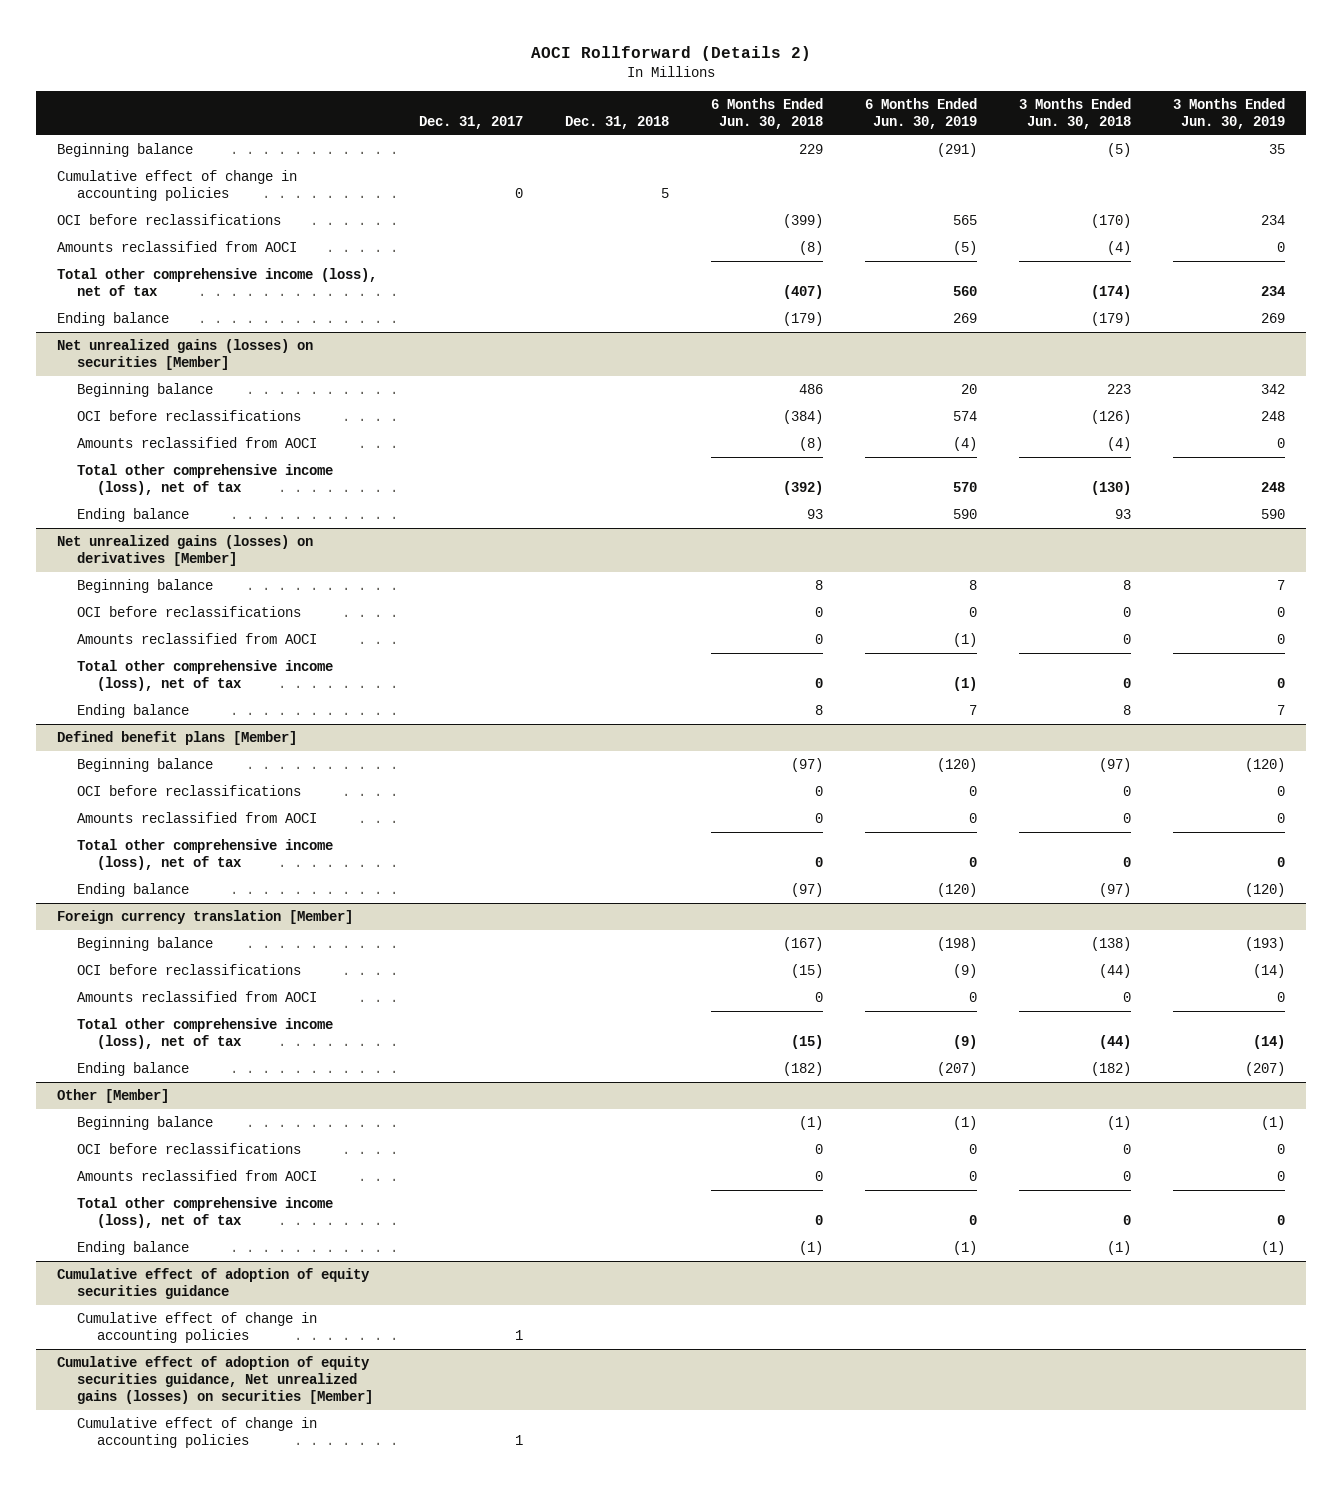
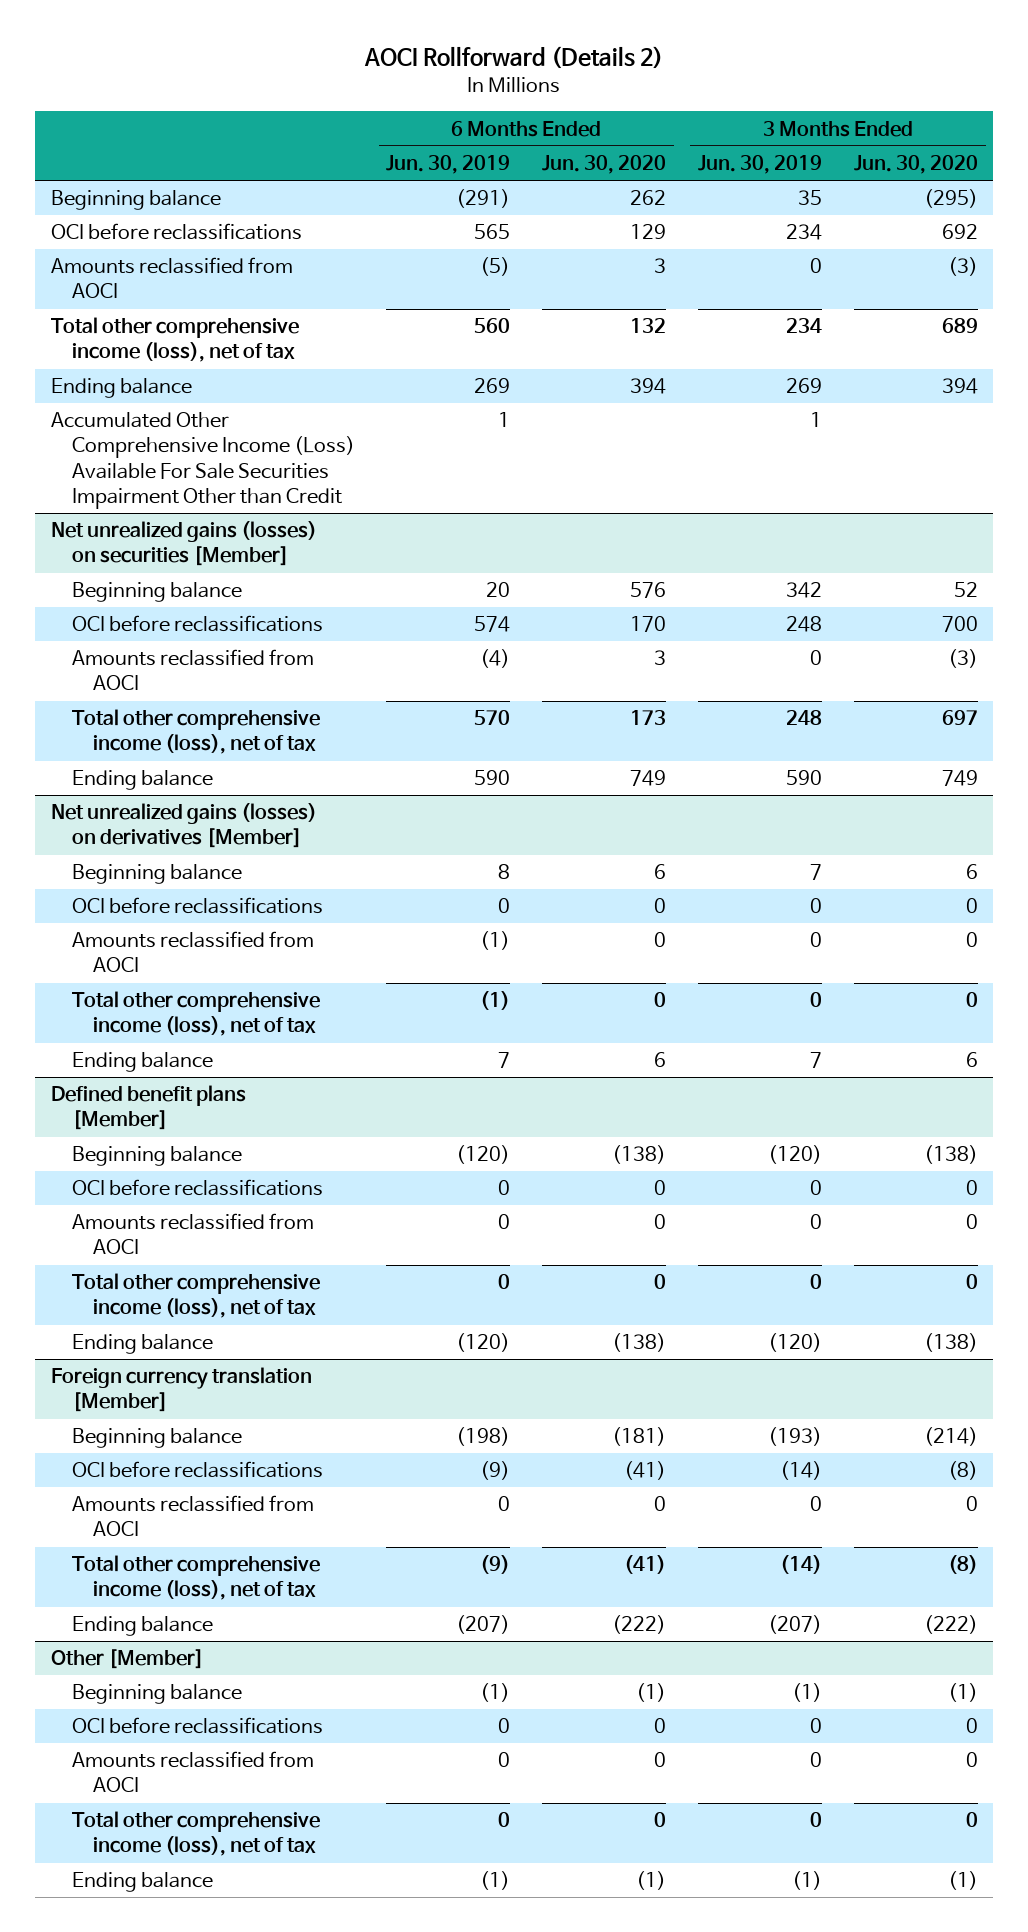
[418,115,523,129] Dec. 31, 2017 -> none
[564,115,669,129] Dec. 31, 2018 -> none
[710,98,823,129] 6 Months Ended Jun. 30, 2018 -> none
[1018,98,1131,129] 3 Months Ended Jun. 30, 2018 -> none
none -> [542,154,667,174] Jun. 30, 2020
none -> [853,154,978,174] Jun. 30, 2020
[56,170,297,201] Cumulative effect of change in accounting policies -> none
none -> [50,412,355,509] Accumulated Other Comprehensive Income (Loss) Available For Sale Securities Impairment Other than Credit
[56,1268,370,1299] Cumulative effect of adoption of equity securities guidance -> none
[76,1312,317,1343] Cumulative effect of change in accounting policies -> none
[56,1356,373,1404] Cumulative effect of adoption of equity securities guidance, Net unrealized gains (losses) on securities [Member] -> none
[76,1417,317,1448] Cumulative effect of change in accounting policies -> none

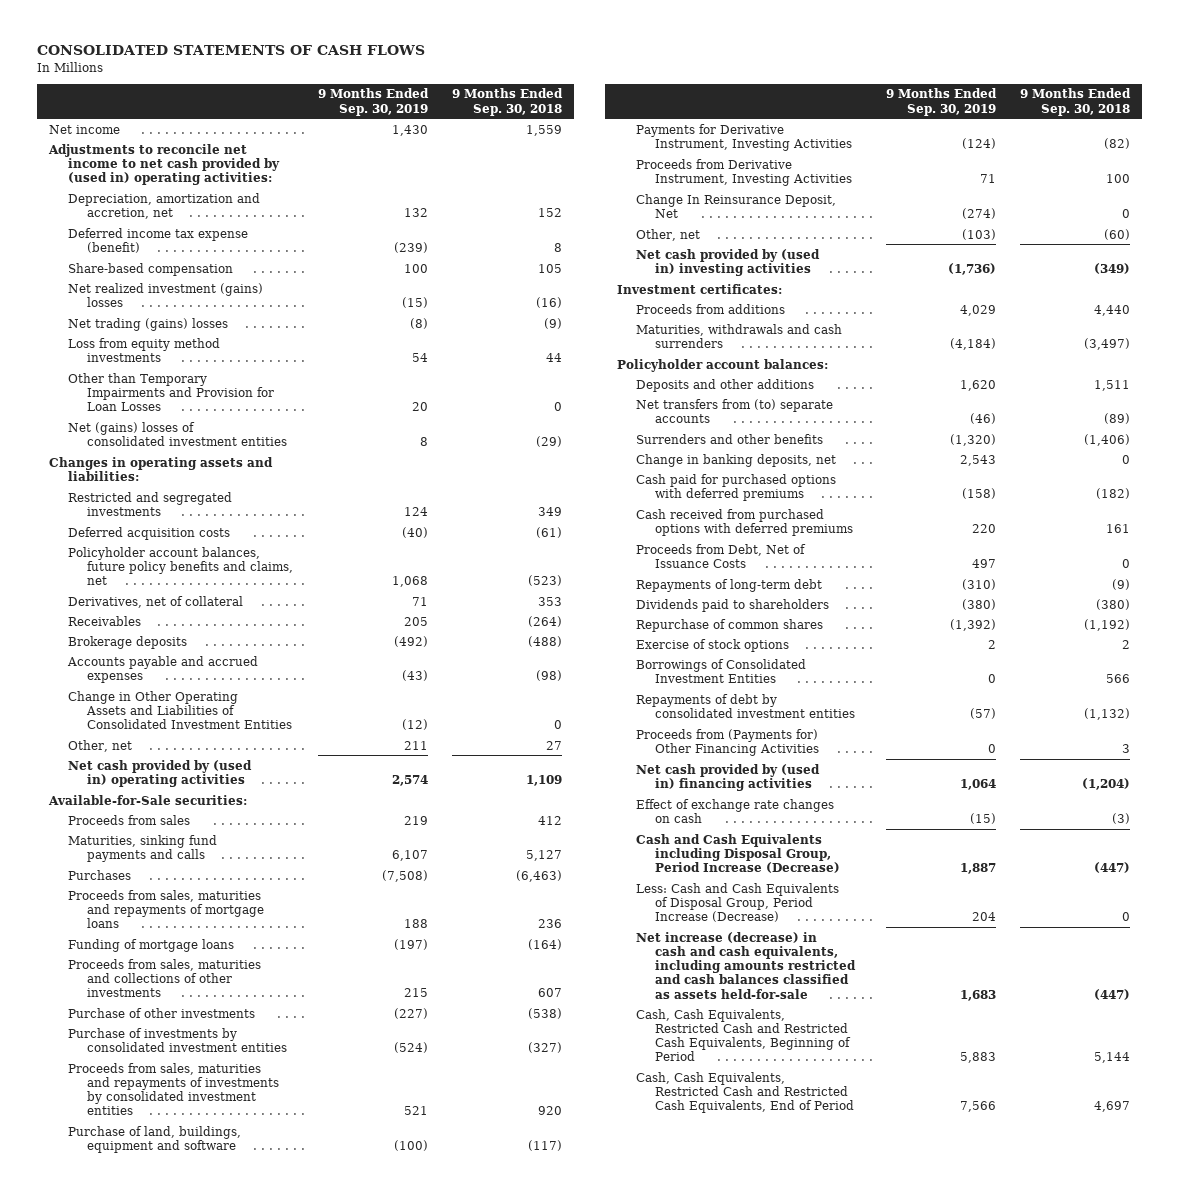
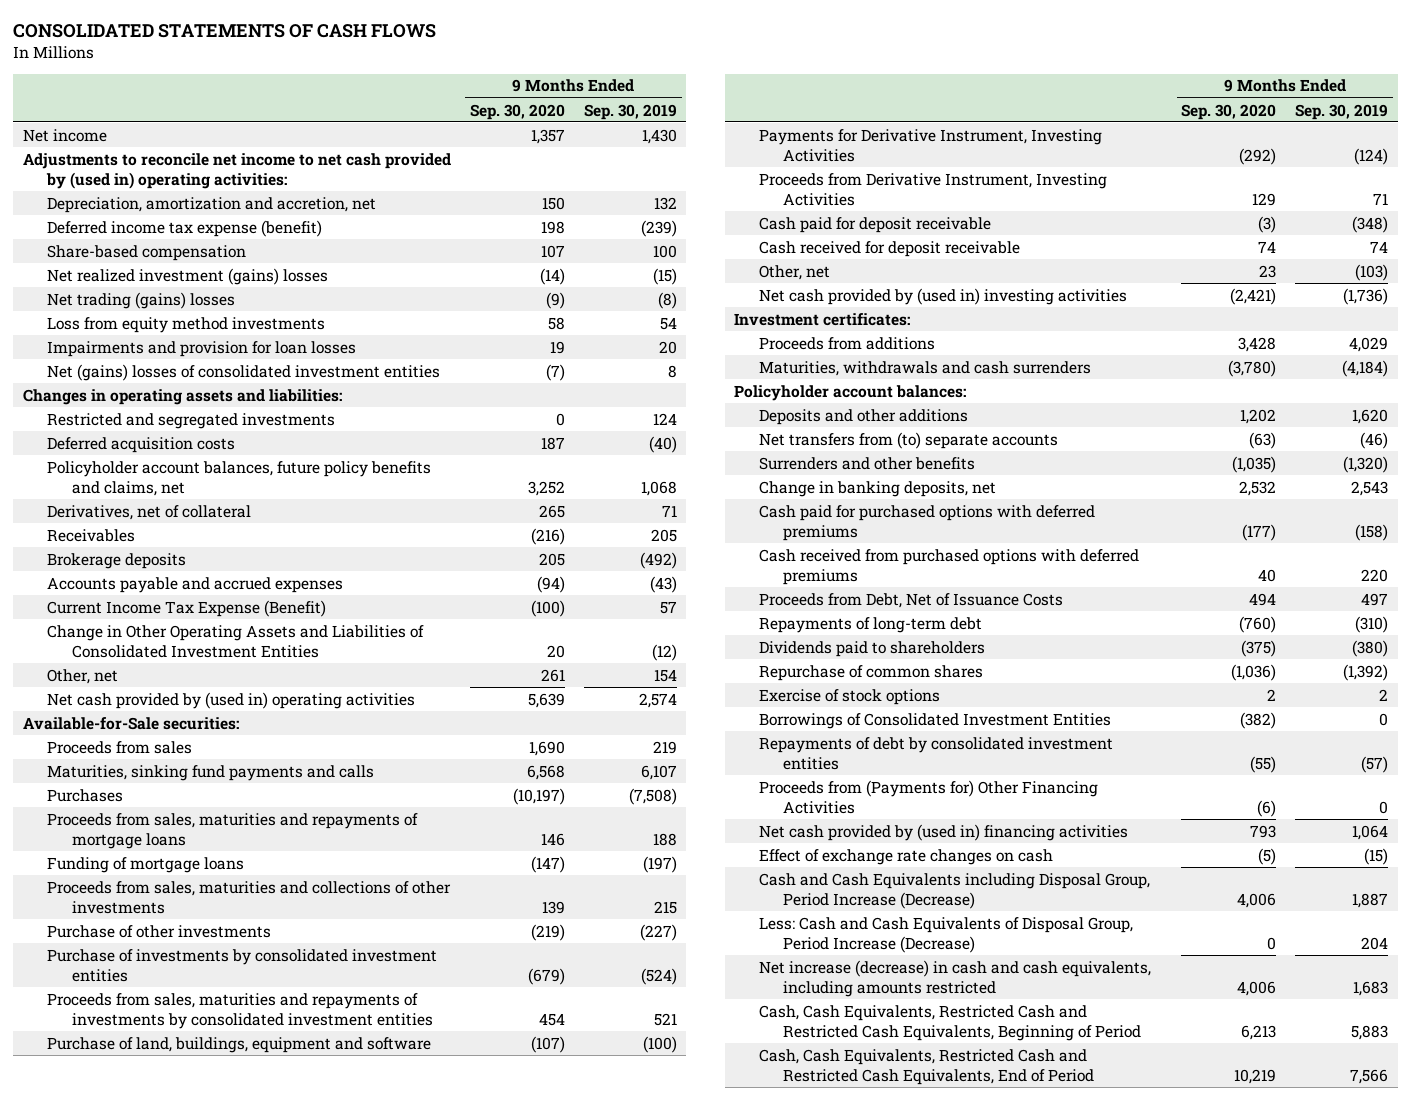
[451,88,563,116] 9 Months Ended Sep. 30, 2018 -> none
none -> [469,103,565,120] Sep. 30, 2020
[67,372,275,412] Other than Temporary Impairments and Provision for Loan Losses -> [47,340,357,357] Impairments and provision for loan losses
none -> [47,599,327,617] Current Income Tax Expense (Benefit)
[403,740,428,750] 211 -> [653,668,677,682] 154
[635,193,836,218] Change In Reinsurance Deposit, Net -> none
none -> [758,216,991,233] Cash paid for deposit receivable
none -> [758,240,1020,257] Cash received for deposit receivable
[635,931,857,999] Net increase (decrease) in cash and cash equivalents, including amounts restricted and cash balances classified as assets held-for-sale -> [758,959,1151,997] Net increase (decrease) in cash and cash equivalents, including amounts restricted

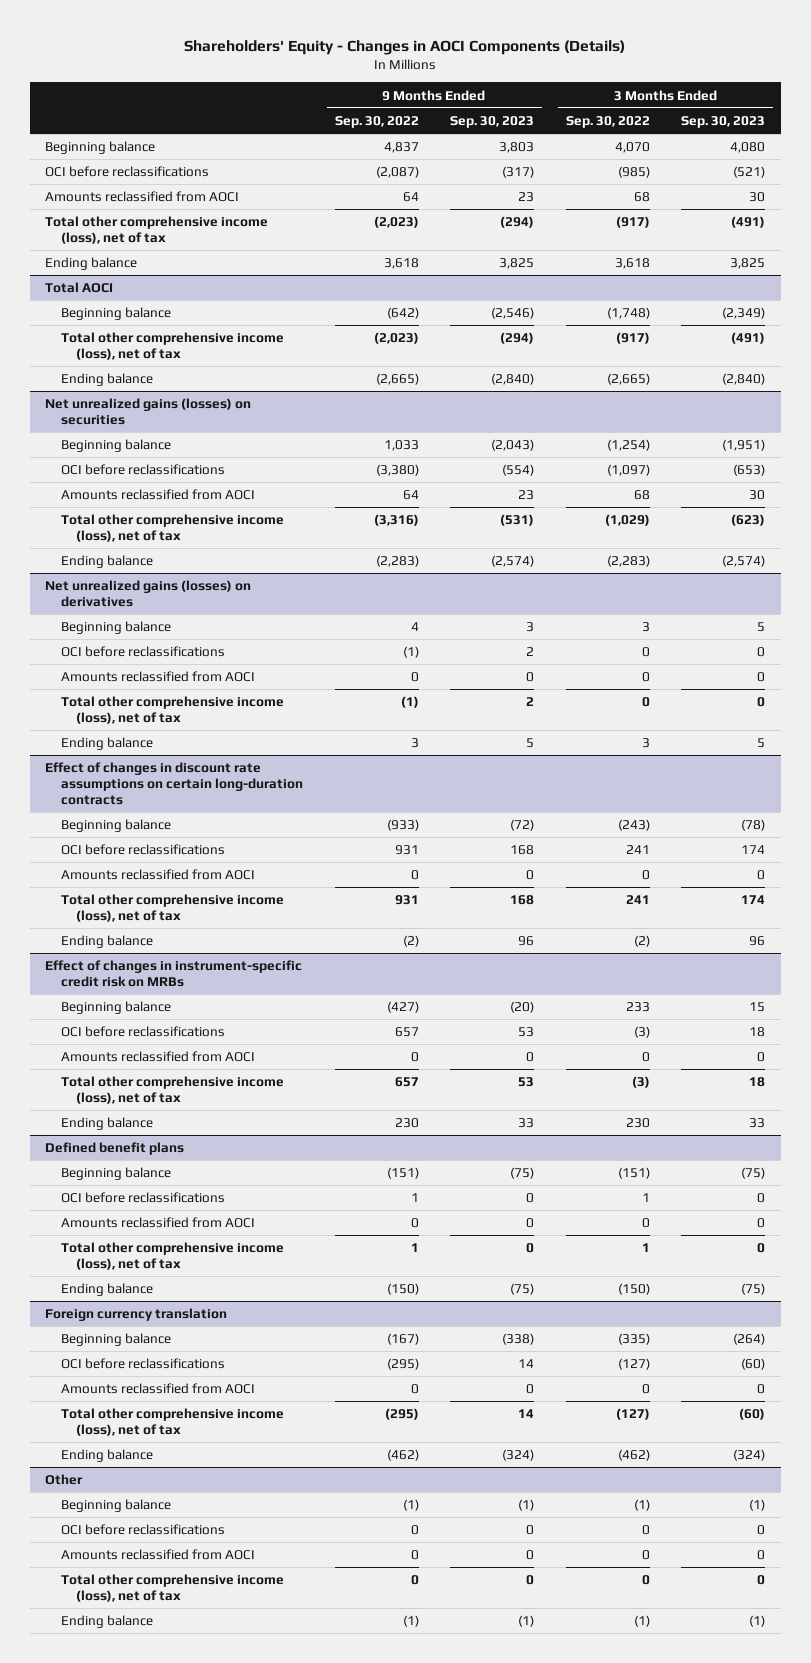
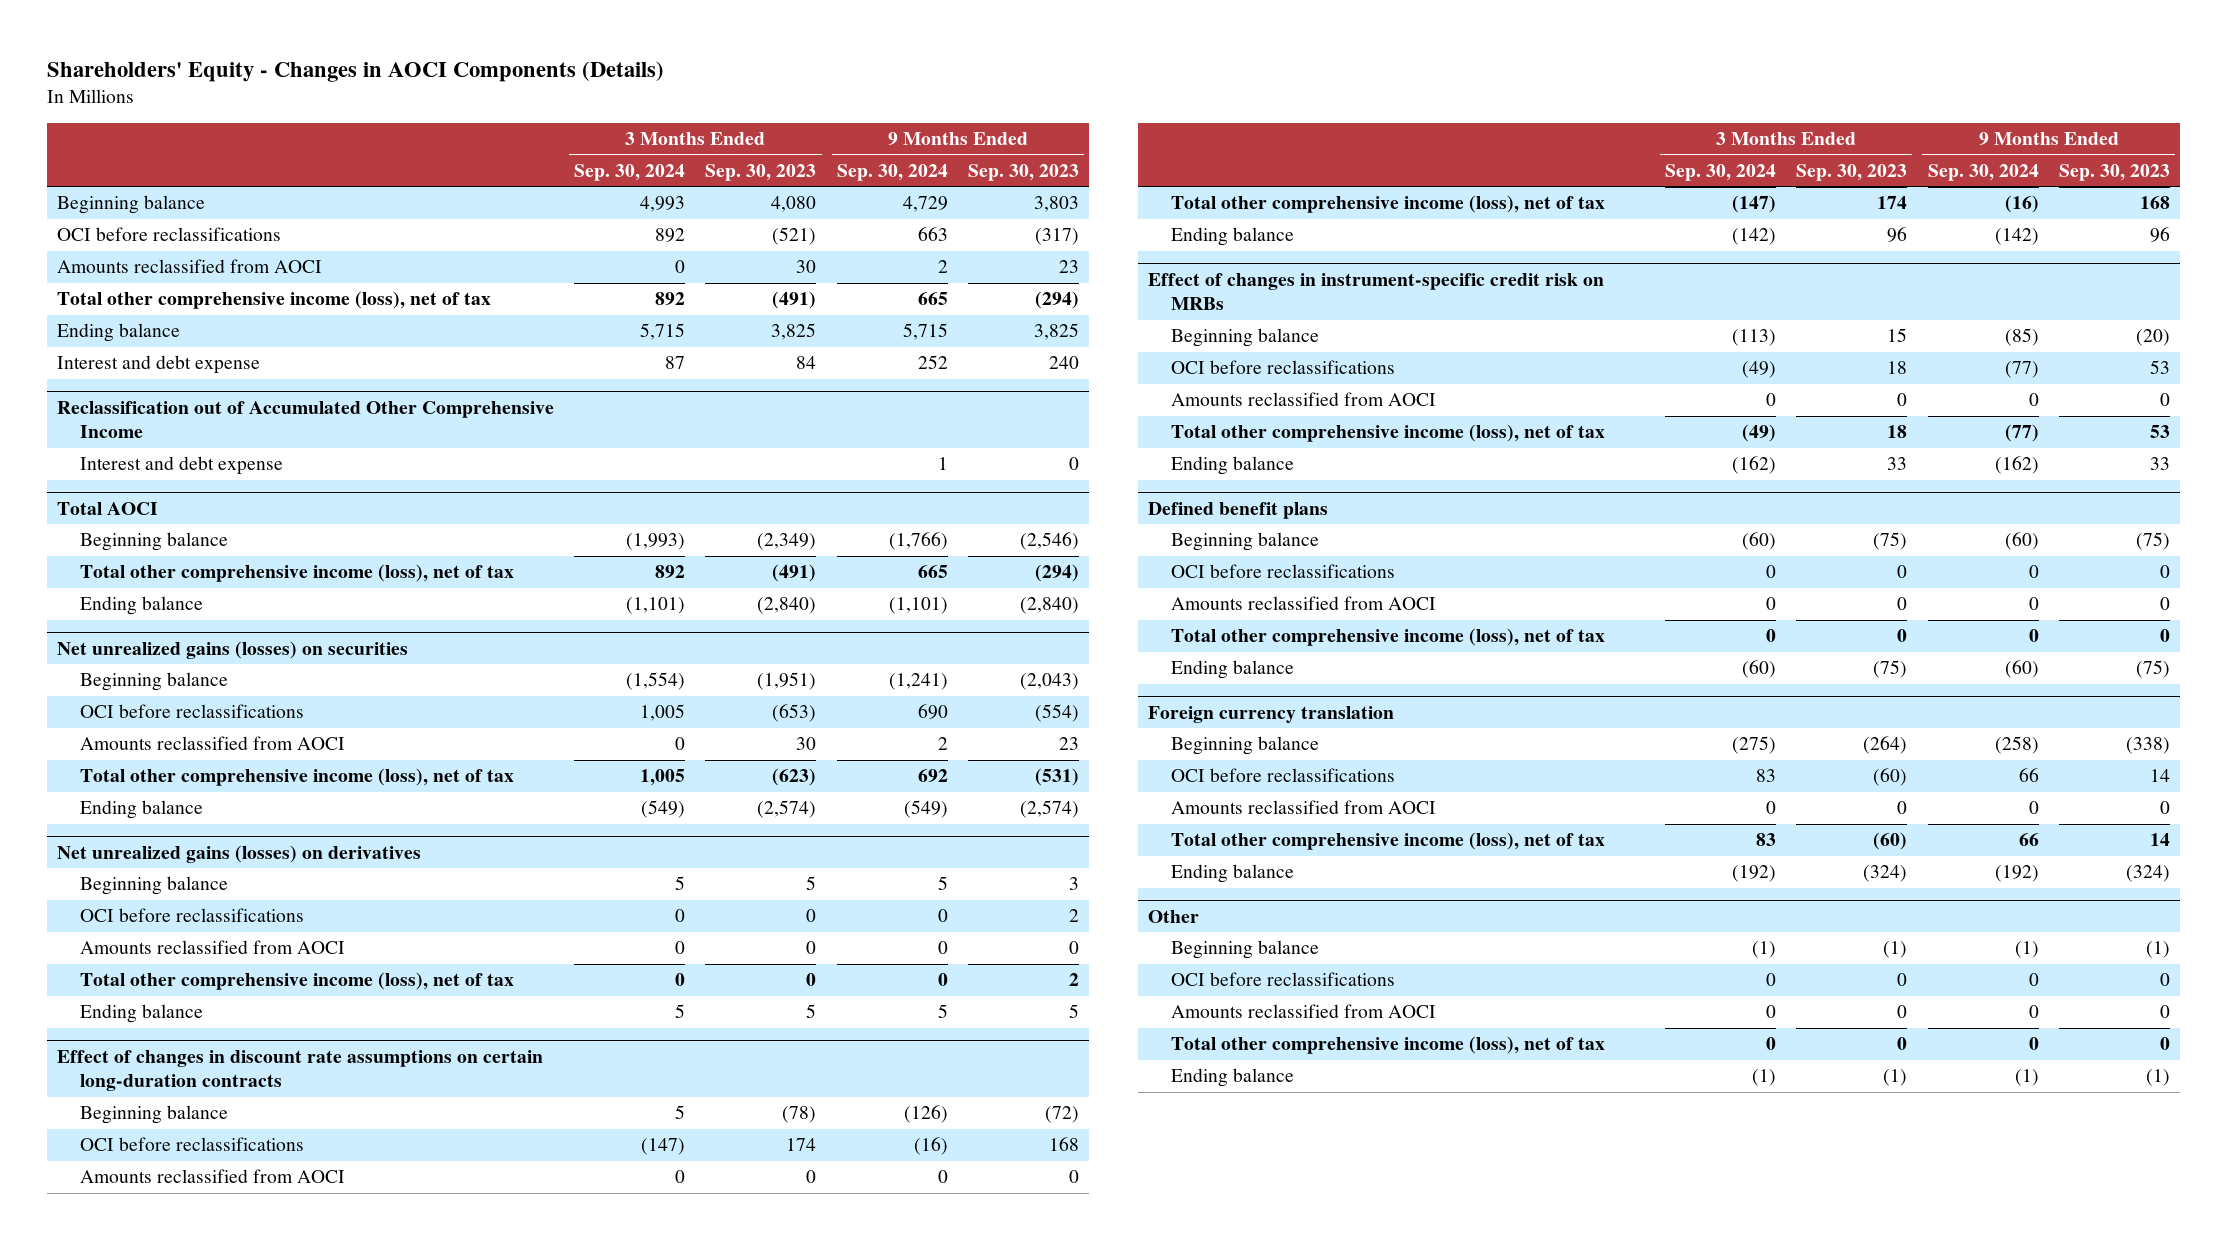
[334,116,419,129] Sep. 30, 2022 -> none
[565,116,650,129] Sep. 30, 2022 -> none
none -> [574,163,686,181] Sep. 30, 2024
none -> [836,163,948,181] Sep. 30, 2024
none -> [57,355,261,375] Interest and debt expense
none -> [57,400,555,439] Reclassification out of Accumulated Other Comprehensive Income
none -> [80,456,284,476] Interest and debt expense

